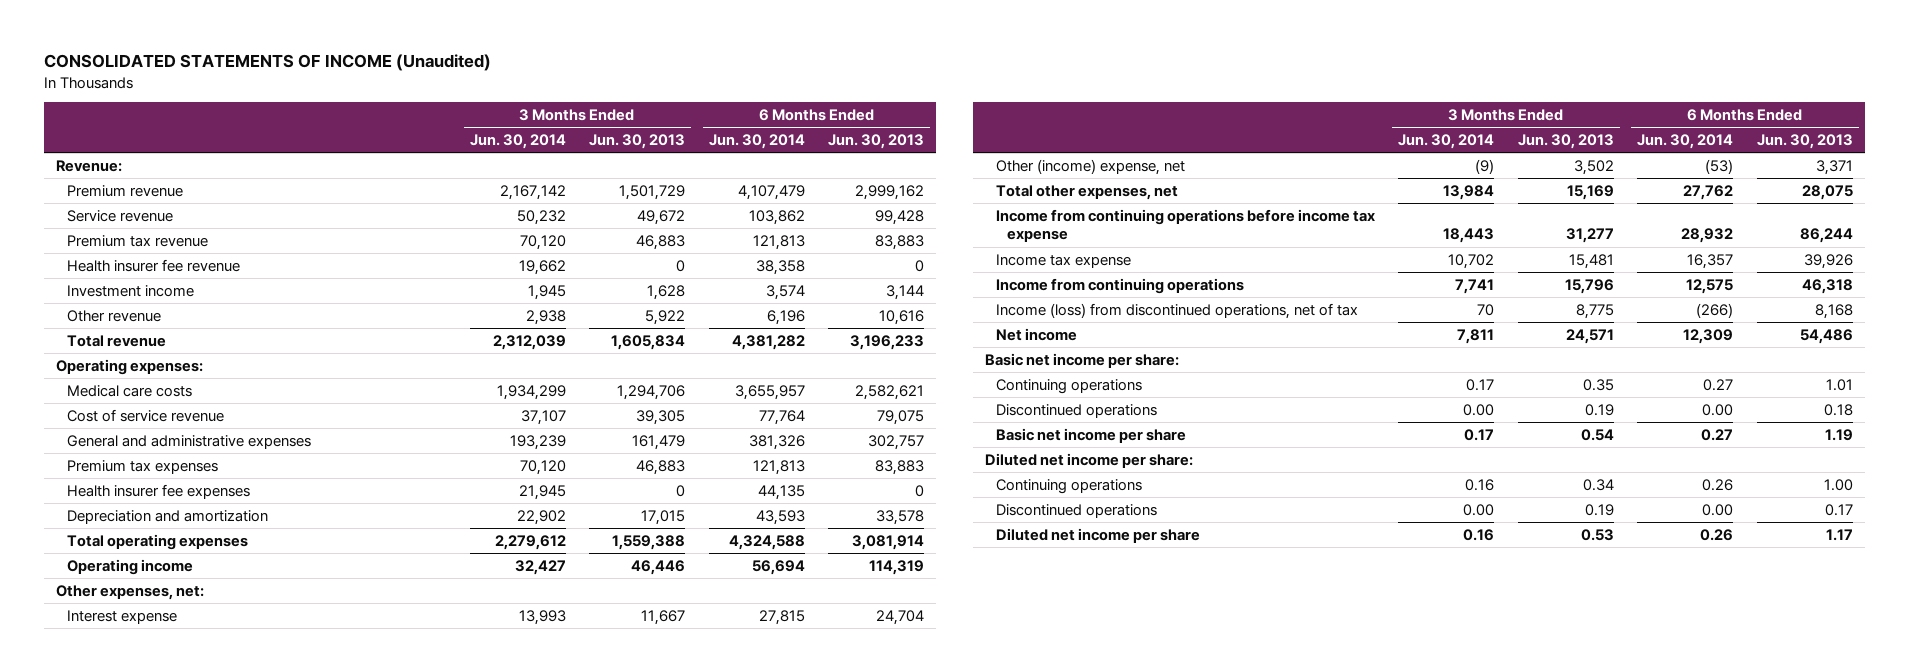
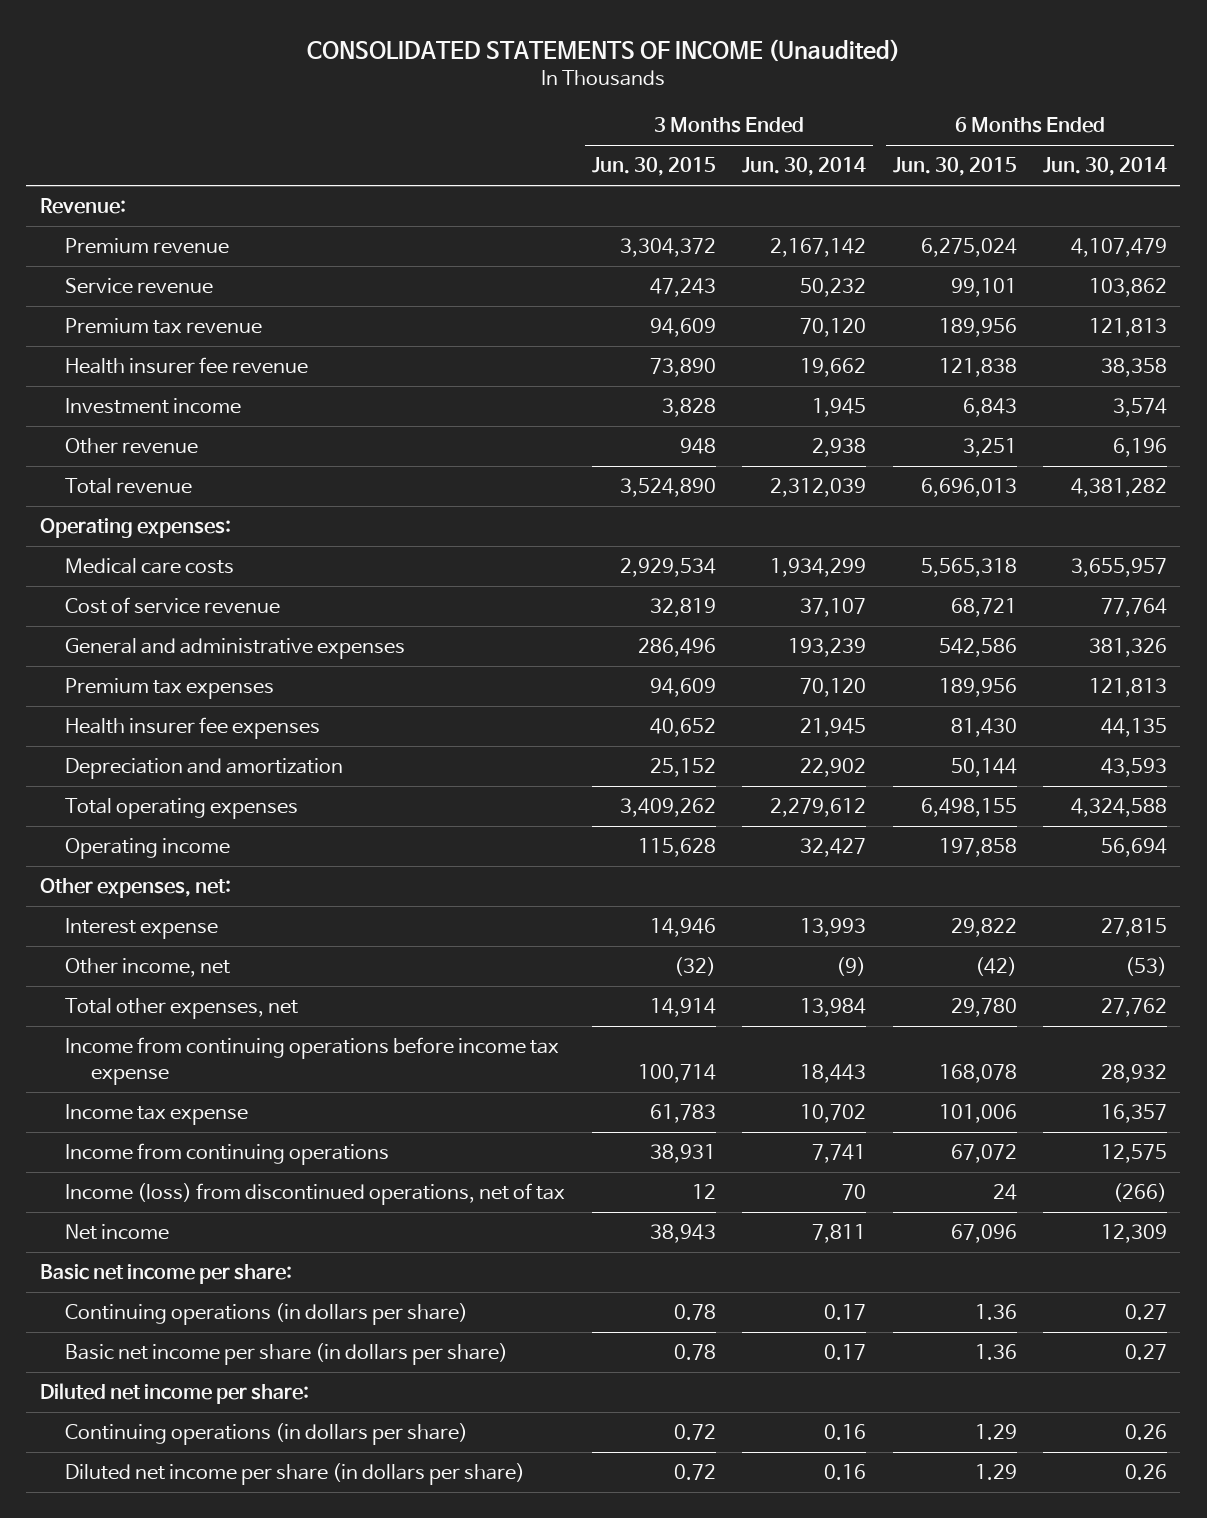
[589,134,686,150] Jun. 30, 2013 -> none
[828,134,925,150] Jun. 30, 2013 -> none
none -> [591,157,716,177] Jun. 30, 2015
none -> [892,157,1017,177] Jun. 30, 2015
[995,158,1185,175] Other (income) expense, net -> [65,958,231,978] Other income, net
[995,403,1157,418] Discontinued operations -> none
[995,378,1142,394] Continuing operations -> [65,1303,469,1326] Continuing operations (in dollars per share)
[995,427,1186,443] Basic net income per share -> [65,1343,509,1366] Basic net income per share (in dollars per share)
[995,503,1157,518] Discontinued operations -> none
[995,478,1142,494] Continuing operations -> [65,1423,469,1446] Continuing operations (in dollars per share)
[995,527,1200,543] Diluted net income per share -> [65,1463,526,1486] Diluted net income per share (in dollars per share)

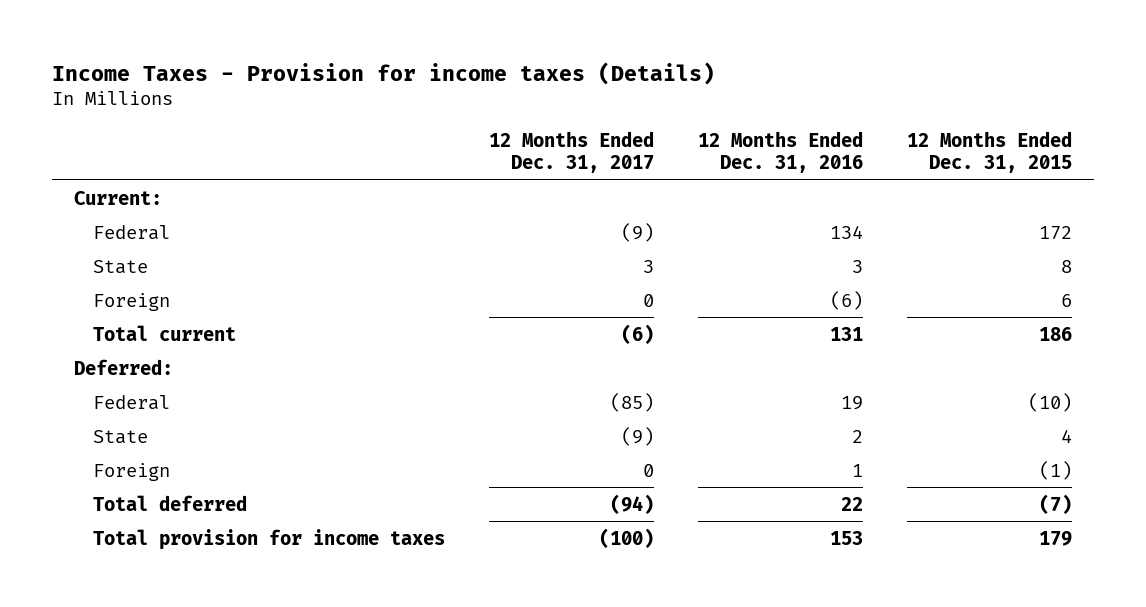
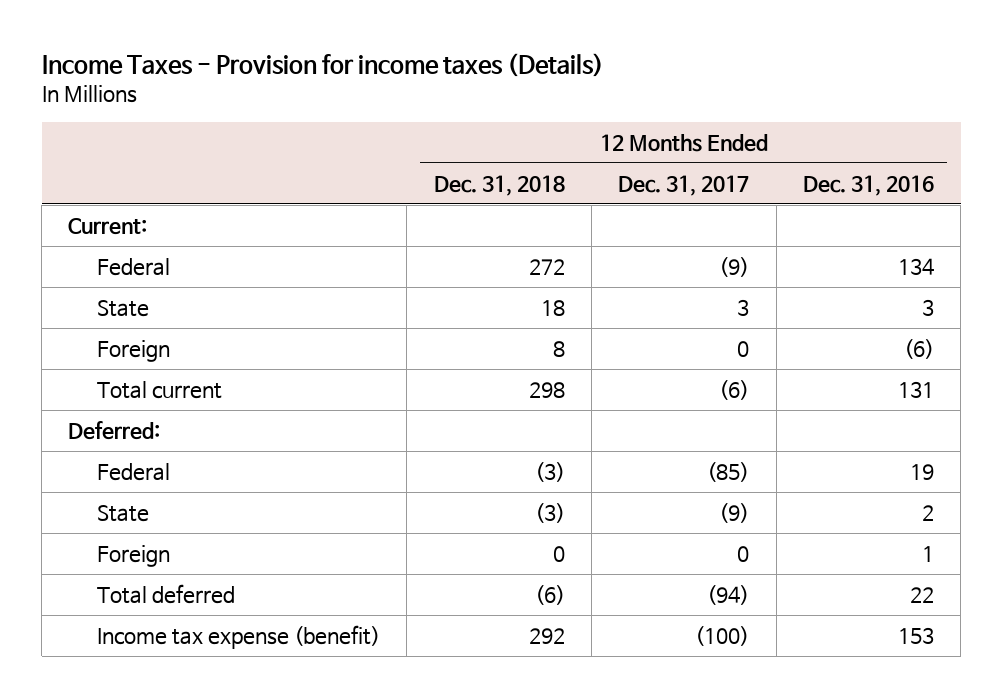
[907,131,1073,174] 12 Months Ended Dec. 31, 2015 -> none
none -> [433,174,565,196] Dec. 31, 2018
[93,528,446,550] Total provision for income taxes -> [96,624,380,649] Income tax expense (benefit)

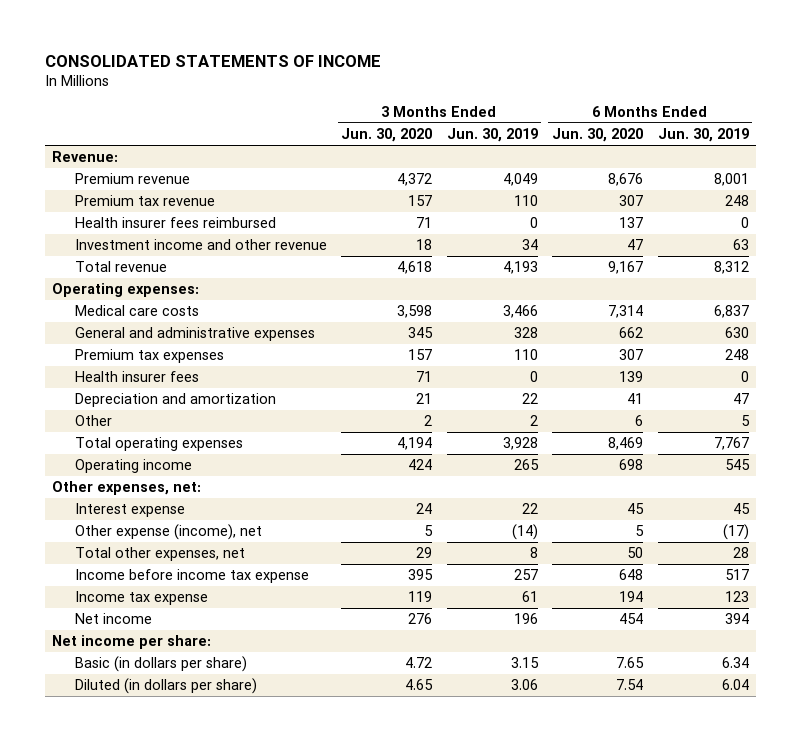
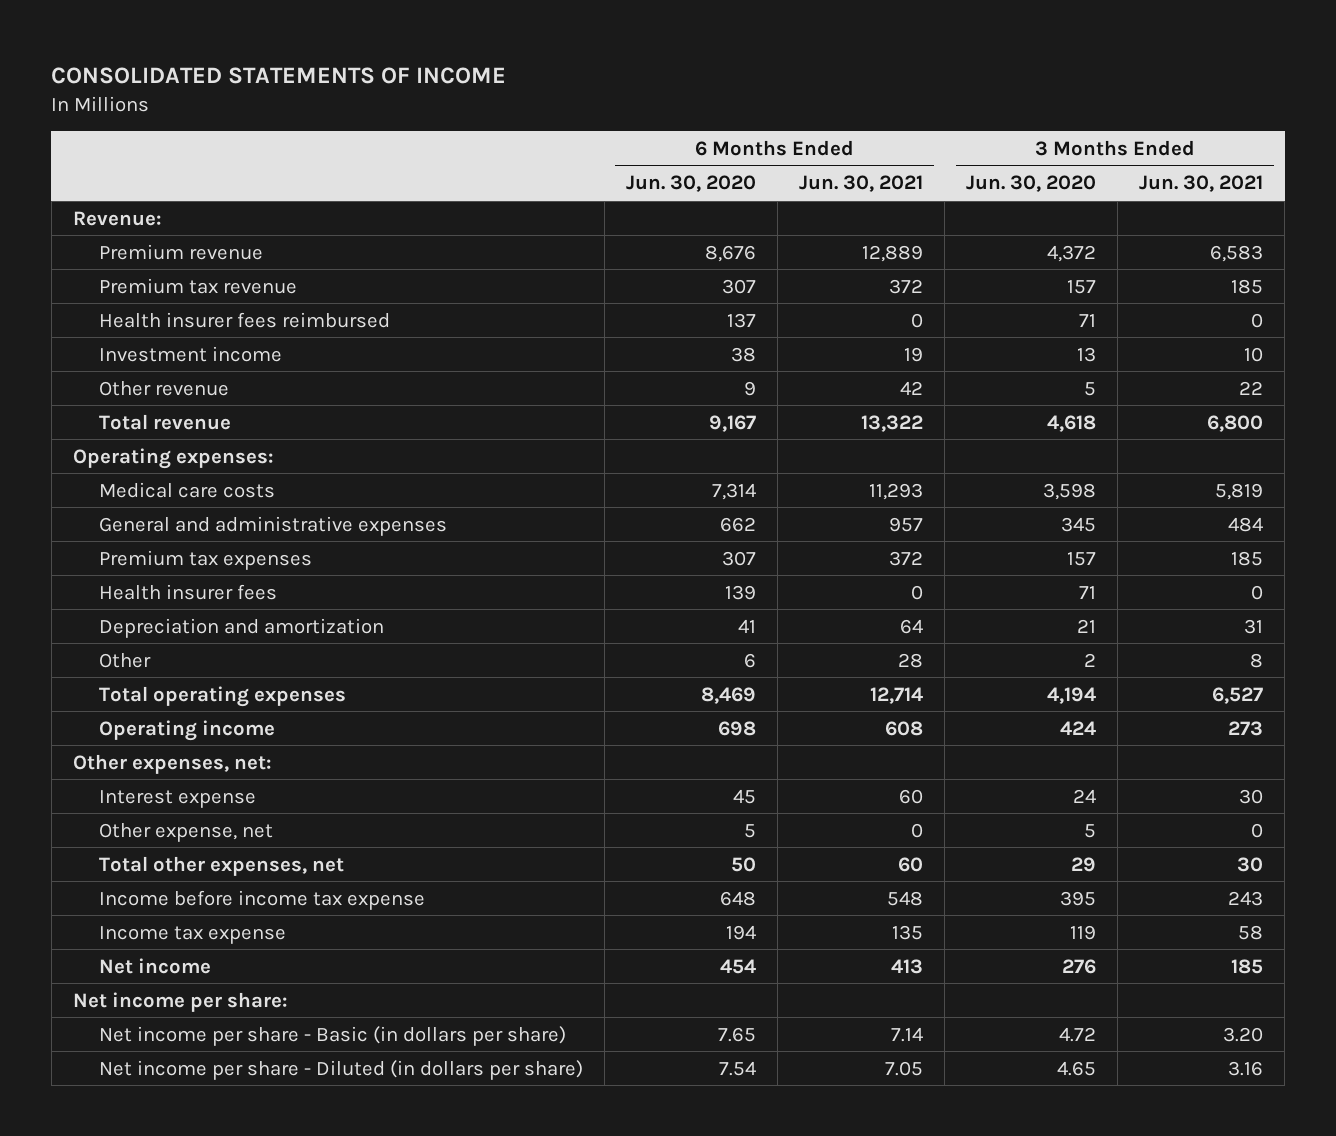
[446,128,538,143] Jun. 30, 2019 -> none
[657,128,749,143] Jun. 30, 2019 -> none
none -> [799,175,924,193] Jun. 30, 2021
none -> [1139,175,1264,193] Jun. 30, 2021
none -> [99,345,283,362] Investment income
[74,239,327,251] Investment income and other revenue -> [99,380,230,396] Other revenue
[416,239,433,251] 18 -> [1084,381,1097,396] 5
[627,239,644,251] 47 -> [744,380,757,396] 9
[74,524,262,541] Other expense (income), net -> [99,822,274,842] Other expense, net
[74,656,247,673] Basic (in dollars per share) -> [99,1025,567,1046] Net income per share - Basic (in dollars per share)
[74,678,257,695] Diluted (in dollars per share) -> [99,1059,584,1080] Net income per share - Diluted (in dollars per share)

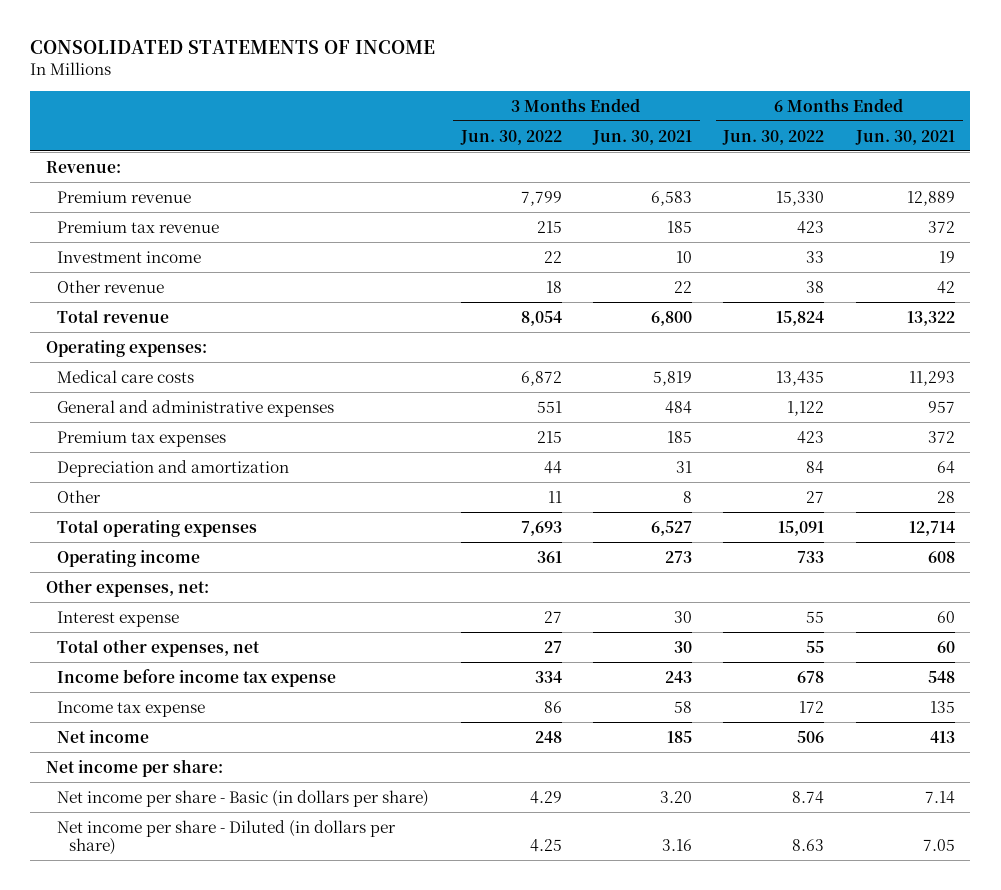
[626,175,757,193] Jun. 30, 2020 -> none
[966,175,1097,193] Jun. 30, 2020 -> none
none -> [459,129,562,145] Jun. 30, 2022
none -> [722,129,825,145] Jun. 30, 2022
[99,311,391,328] Health insurer fees reimbursed -> none
[99,583,278,600] Health insurer fees -> none
[99,822,274,842] Other expense, net -> none

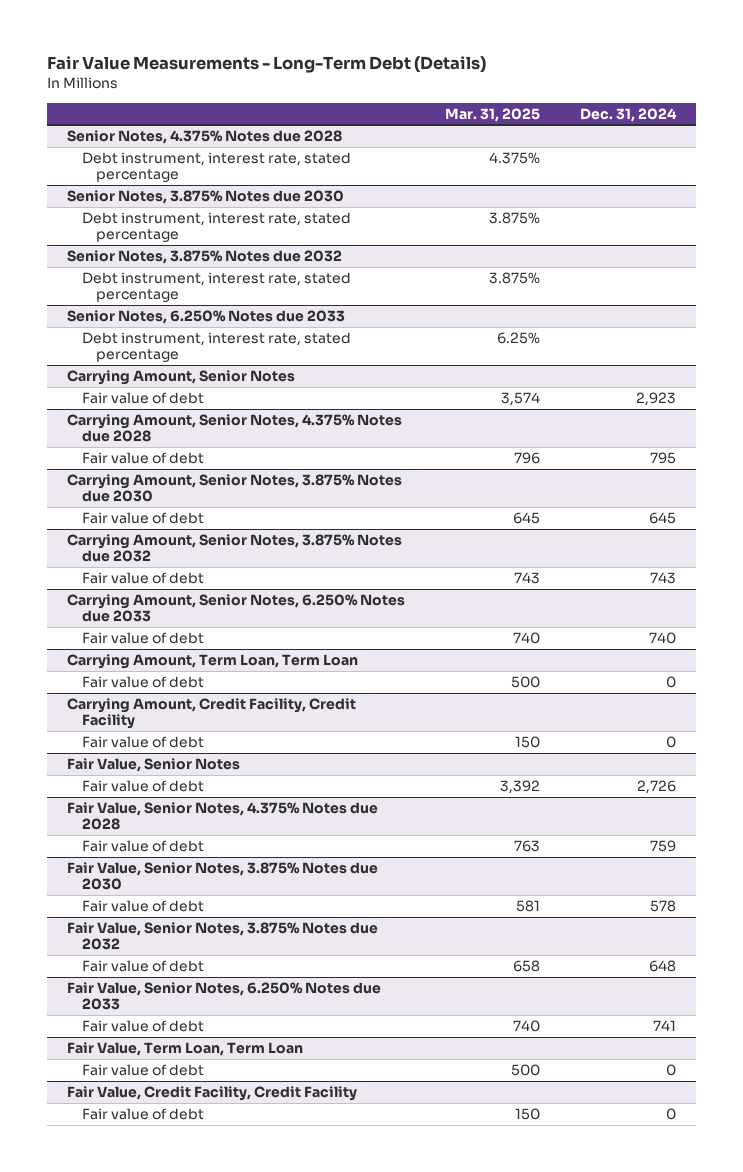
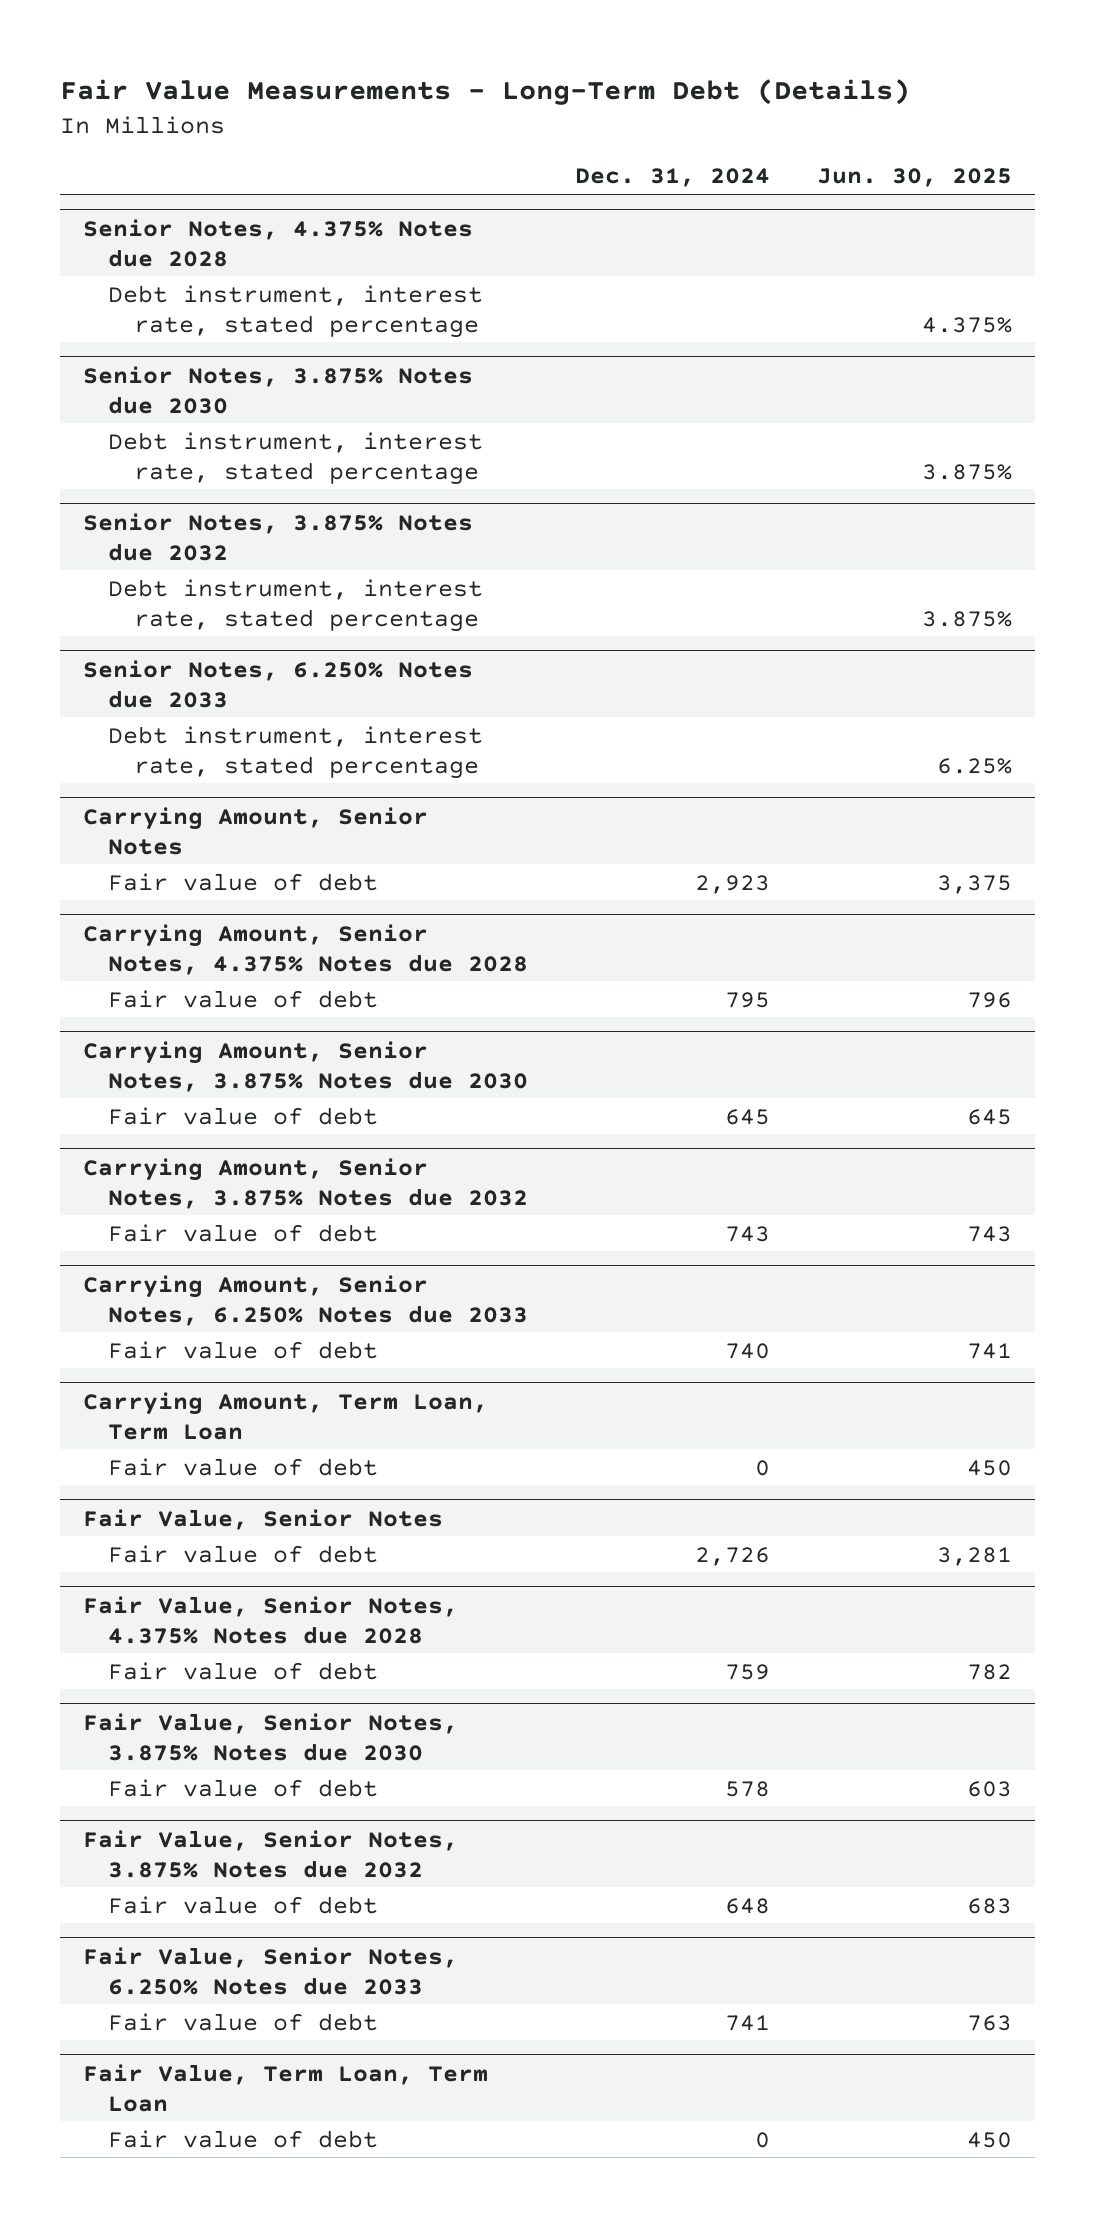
[445,107,541,122] Mar. 31, 2025 -> none
none -> [816,168,1012,188] Jun. 30, 2025
[67,698,357,730] Carrying Amount, Credit Facility, Credit Facility -> none
[81,736,204,749] Fair value of debt -> none
[67,1086,358,1102] Fair Value, Credit Facility, Credit Facility -> none
[81,1108,204,1121] Fair value of debt -> none

